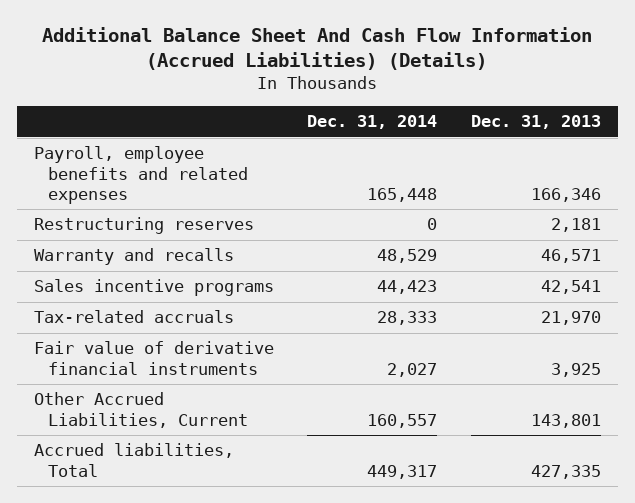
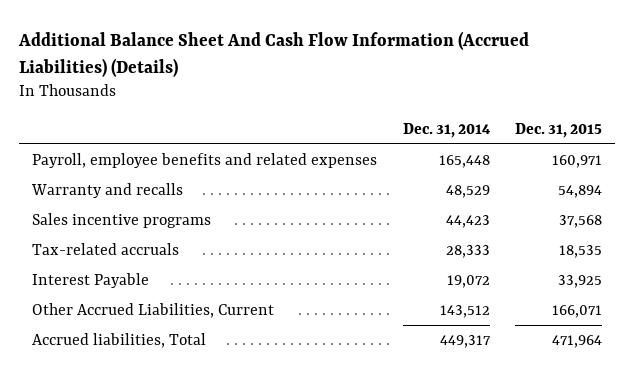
[470,115,601,130] Dec. 31, 2013 -> none
none -> [515,122,603,138] Dec. 31, 2015
[33,217,254,235] Restructuring reserves -> none
[33,341,274,375] Fair value of derivative financial instruments -> none
none -> [31,273,149,289] Interest Payable
[367,413,438,428] 160,557 -> [439,305,490,319] 143,512

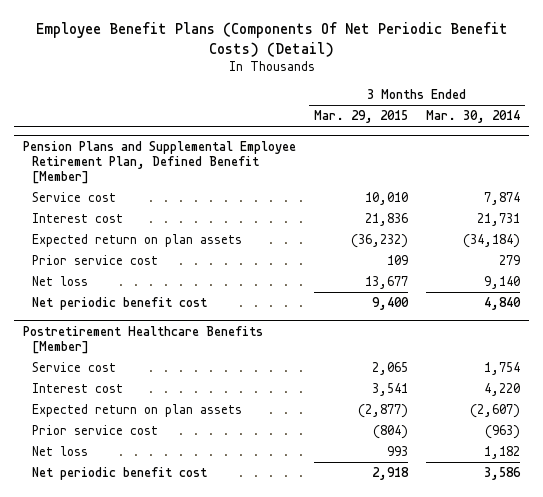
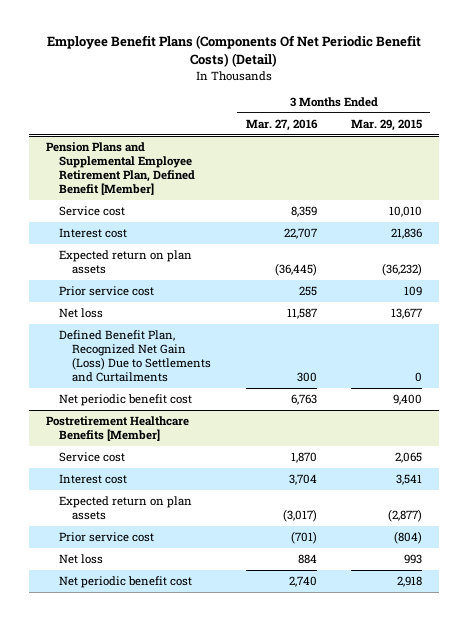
[426,110,521,124] Mar. 30, 2014 -> none
none -> [245,118,318,131] Mar. 27, 2016
none -> [59,330,212,382] Defined Benefit Plan, Recognized Net Gain (Loss) Due to Settlements and Curtailments

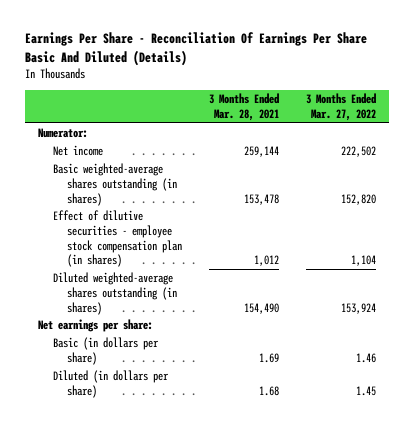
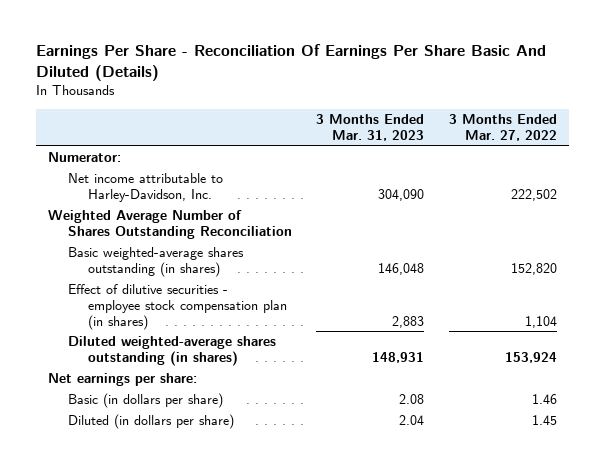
[209,93,280,121] 3 Months Ended Mar. 28, 2021 -> none
none -> [316,114,425,141] 3 Months Ended Mar. 31, 2023
[52,145,103,157] Net income -> [67,173,223,202] Net income attributable to Harley-Davidson, Inc.
none -> [47,210,292,239] Weighted Average Number of Shares Outstanding Reconciliation

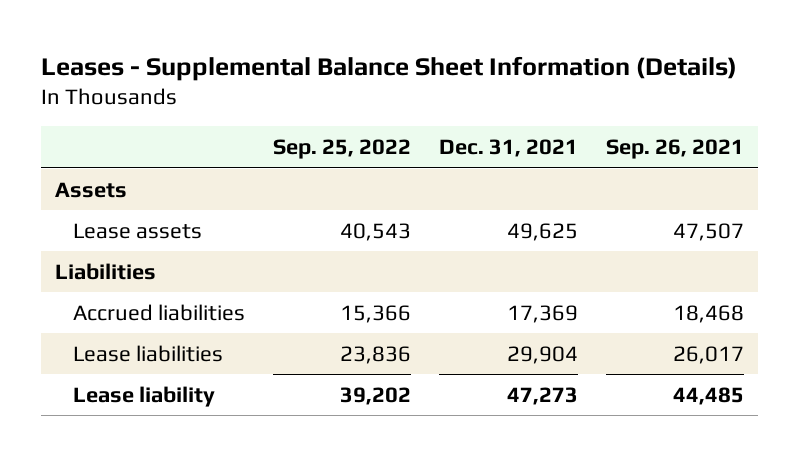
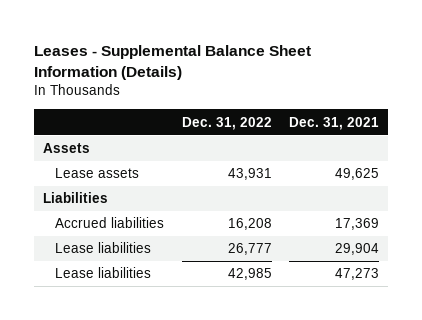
[272,139,411,160] Sep. 25, 2022 -> none
[606,139,745,160] Sep. 26, 2021 -> none
none -> [181,116,272,130] Dec. 31, 2022
[72,385,215,407] Lease liability -> [55,267,152,279] Lease liabilities

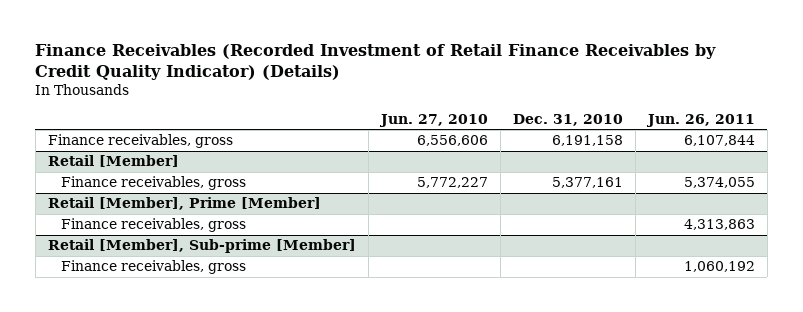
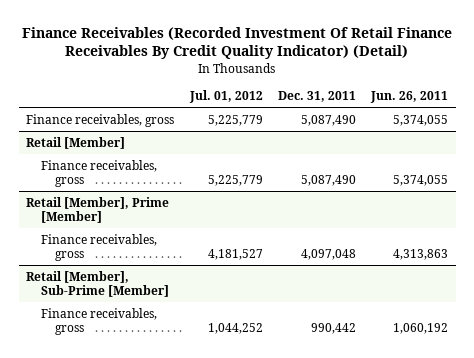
[35,43,717,80] Finance Receivables (Recorded Investment of Retail Finance Receivables by Credit Quality Indicator) (Details) -> [22,26,453,60] Finance Receivables (Recorded Investment Of Retail Finance Receivables By Credit Quality Indicator) (Detail)
[378,113,488,127] Jun. 27, 2010 -> none
[512,113,623,126] Dec. 31, 2010 -> none
none -> [188,90,263,104] Jul. 01, 2012
none -> [277,91,356,103] Dec. 31, 2011
[683,135,755,147] 6,107,844 -> [392,114,448,126] 5,374,055
[47,239,356,254] Retail [Member], Sub-prime [Member] -> [26,270,169,298] Retail [Member], Sub-Prime [Member]

